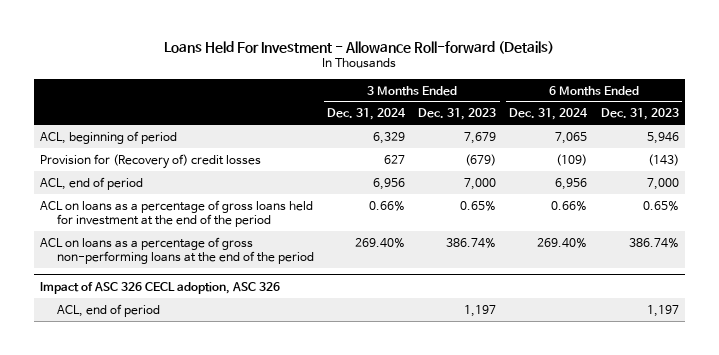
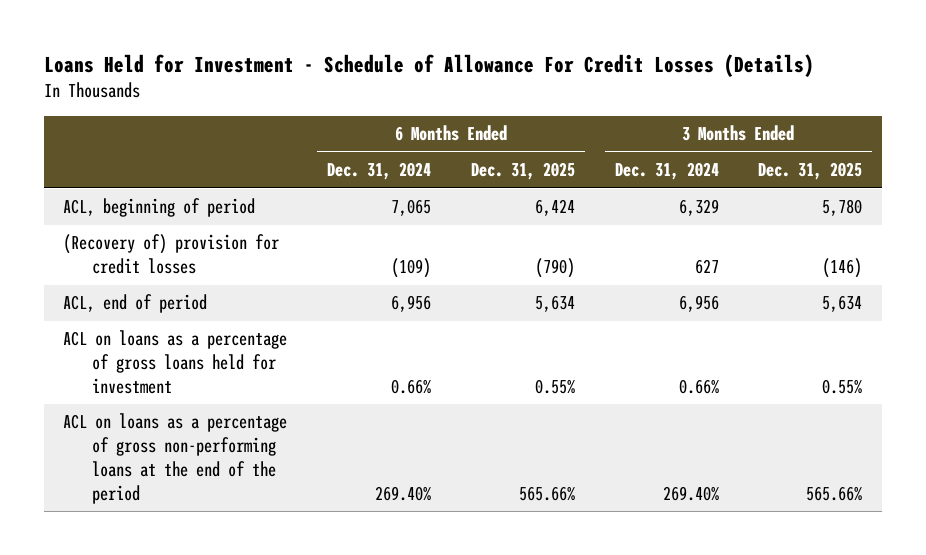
[164,40,555,54] Loans Held For Investment - Allowance Roll-forward (Details) -> [43,54,814,78] Loans Held for Investment - Schedule of Allowance For Credit Losses (Details)
[418,108,497,121] Dec. 31, 2023 -> none
[600,108,679,121] Dec. 31, 2023 -> none
none -> [470,162,575,181] Dec. 31, 2025
none -> [758,162,863,181] Dec. 31, 2025
[40,153,262,169] Provision for (Recovery of) credit losses -> [63,234,280,275] (Recovery of) provision for credit losses
[40,199,314,227] ACL on loans as a percentage of gross loans held for investment at the end of the period -> [63,330,288,394] ACL on loans as a percentage of gross loans held for investment
[40,281,281,294] Impact of ASC 326 CECL adoption, ASC 326 -> none
[56,303,160,317] ACL, end of period -> none

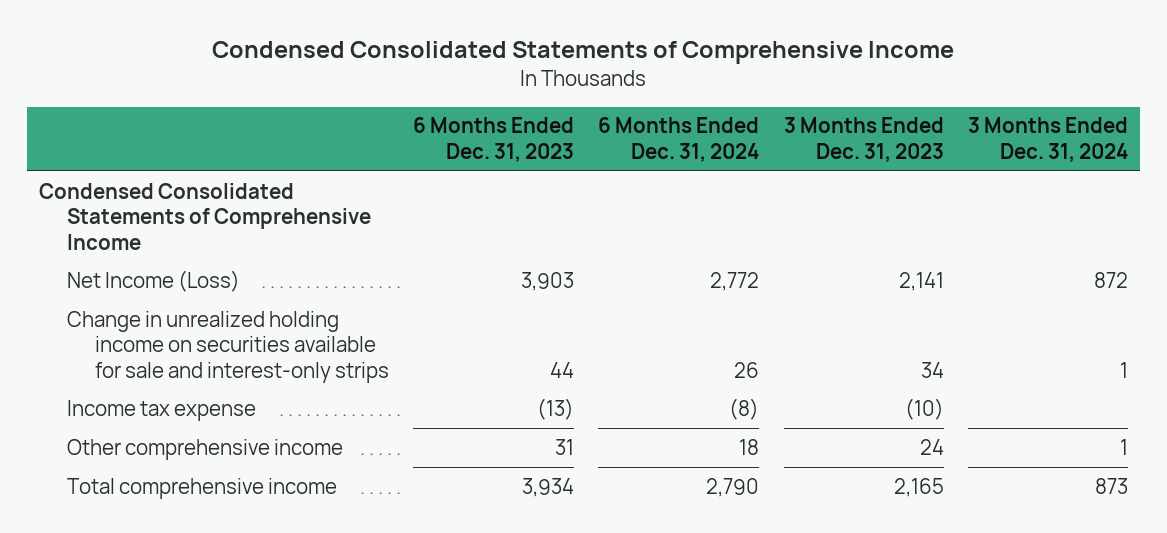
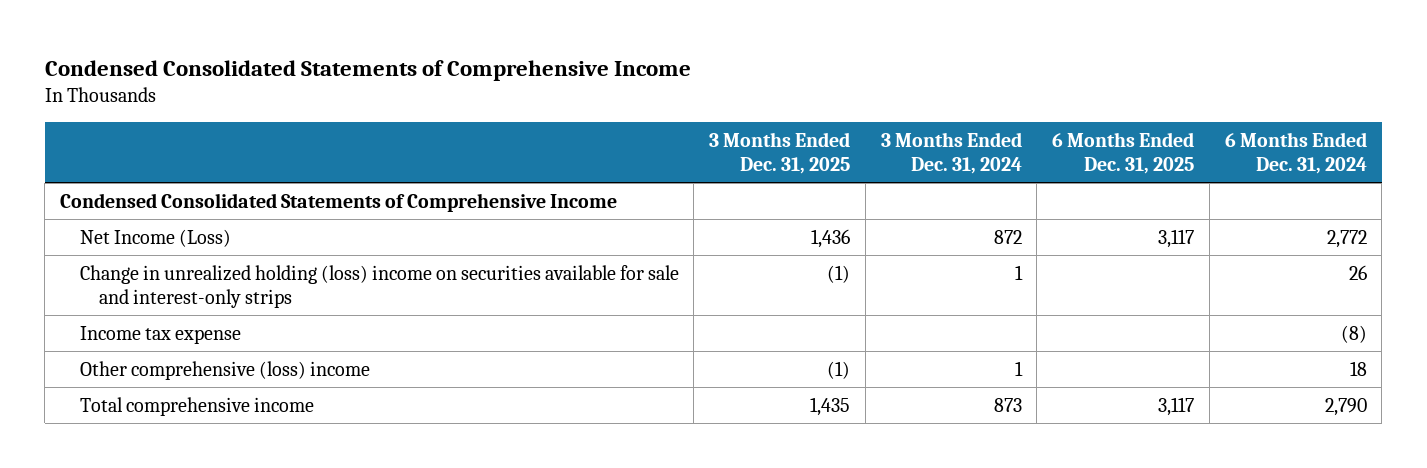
[412,117,574,162] 6 Months Ended Dec. 31, 2023 -> none
[783,117,944,162] 3 Months Ended Dec. 31, 2023 -> none
none -> [709,131,851,174] 3 Months Ended Dec. 31, 2025
none -> [1052,131,1195,174] 6 Months Ended Dec. 31, 2025
[66,310,389,383] Change in unrealized holding income on securities available for sale and interest-only strips -> [79,264,679,308] Change in unrealized holding (loss) income on securities available for sale and interest-only strips
[66,438,343,460] Other comprehensive income -> [79,360,370,380] Other comprehensive (loss) income

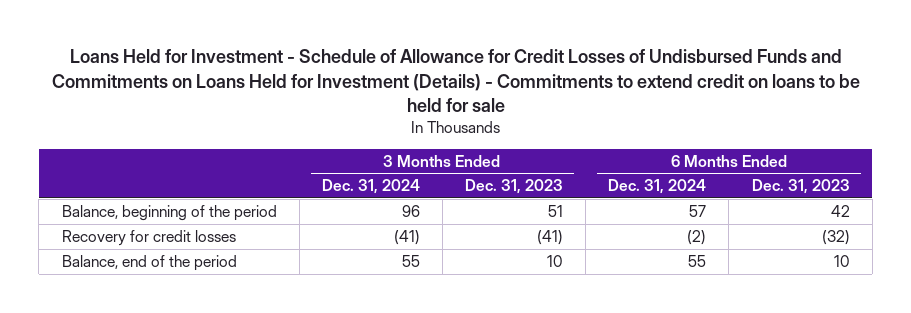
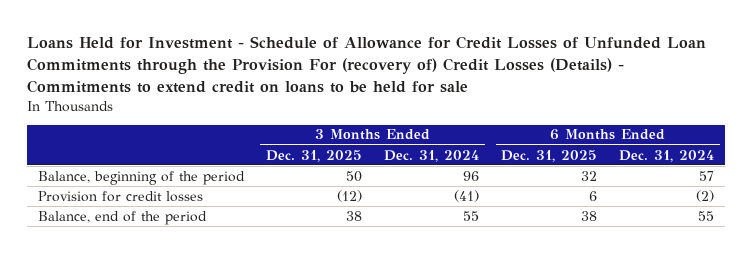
[51,49,860,112] Loans Held for Investment - Schedule of Allowance for Credit Losses of Undisbursed Funds and Commitments on Loans Held for Investment (Details) - Commitments to extend credit on loans to be held for sale -> [26,36,706,93] Loans Held for Investment - Schedule of Allowance for Credit Losses of Unfunded Loan Commitments through the Provision For (recovery of) Credit Losses (Details) - Commitments to extend credit on loans to be held for sale
[465,179,564,195] Dec. 31, 2023 -> none
[751,179,850,195] Dec. 31, 2023 -> none
none -> [265,149,362,162] Dec. 31, 2025
none -> [501,149,598,162] Dec. 31, 2025
[61,229,236,246] Recovery for credit losses -> [37,190,203,202] Provision for credit losses

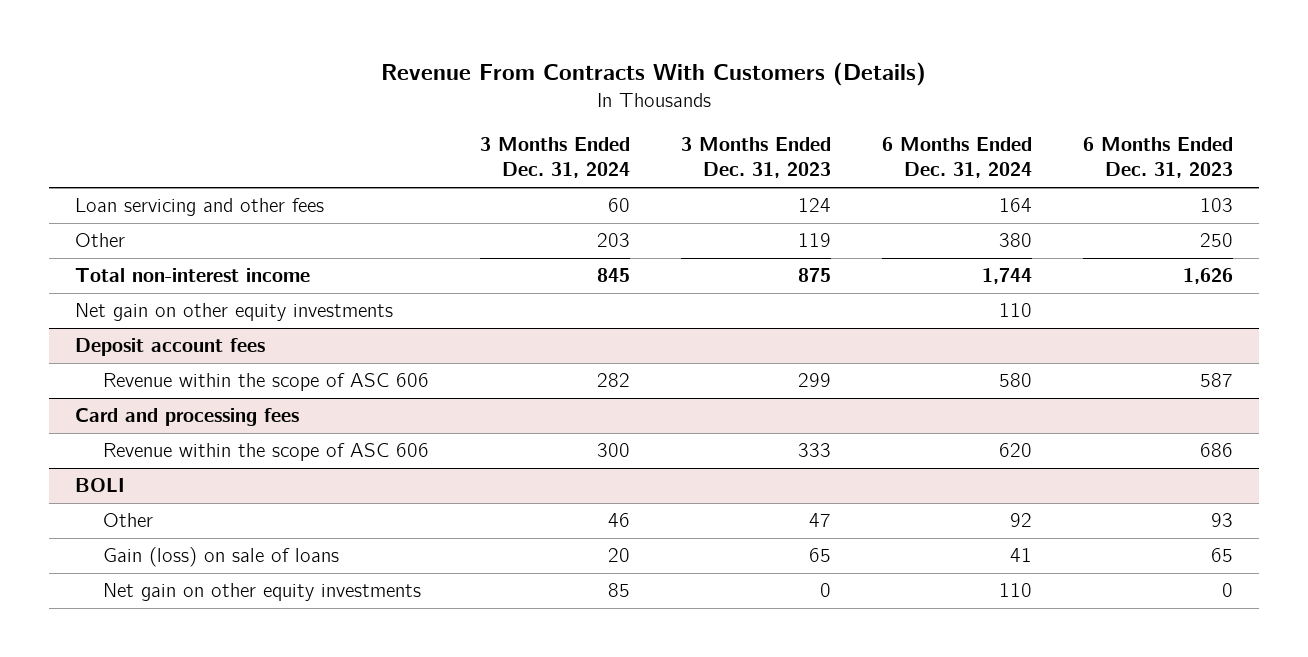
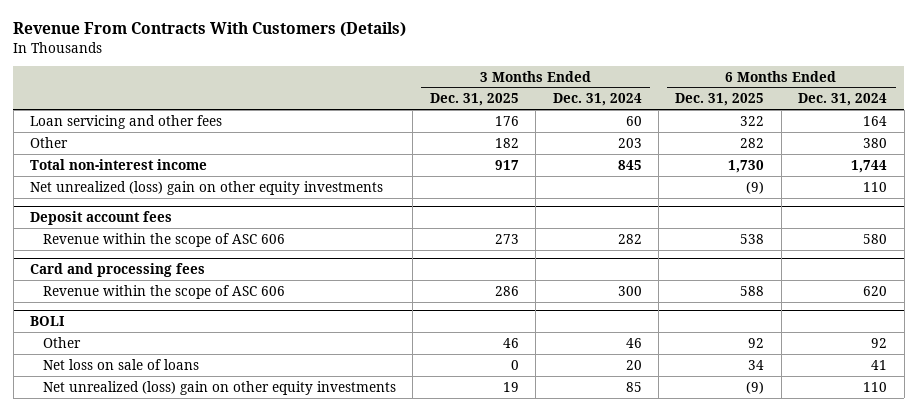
[681,137,832,179] 3 Months Ended Dec. 31, 2023 -> none
[1083,137,1234,179] 6 Months Ended Dec. 31, 2023 -> none
none -> [429,93,519,107] Dec. 31, 2025
none -> [675,93,765,107] Dec. 31, 2025
[74,303,393,322] Net gain on other equity investments -> [30,180,384,195] Net unrealized (loss) gain on other equity investments
[103,547,340,568] Gain (loss) on sale of loans -> [42,358,199,370] Net loss on sale of loans
[103,583,422,602] Net gain on other equity investments -> [42,380,396,395] Net unrealized (loss) gain on other equity investments

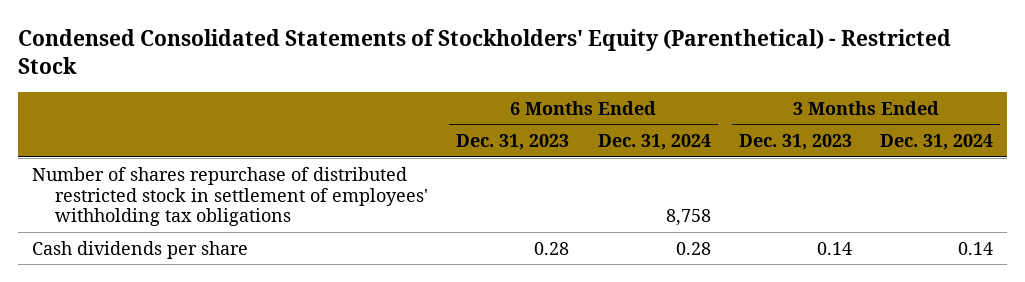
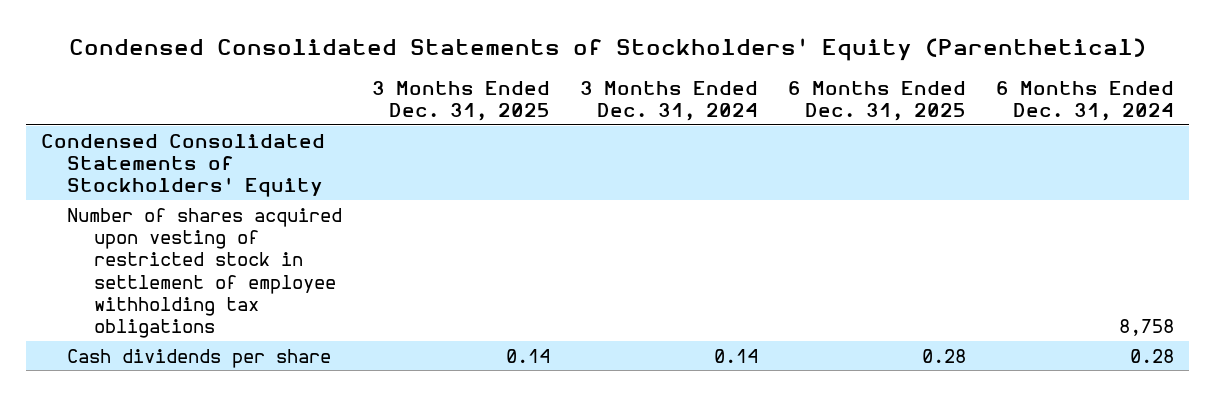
[17,28,951,74] Condensed Consolidated Statements of Stockholders' Equity (Parenthetical) - Restricted Stock -> [68,37,1146,61] Condensed Consolidated Statements of Stockholders' Equity (Parenthetical)
[456,134,570,151] Dec. 31, 2023 -> none
[738,134,852,151] Dec. 31, 2023 -> none
none -> [372,80,551,122] 3 Months Ended Dec. 31, 2025
none -> [788,80,967,122] 6 Months Ended Dec. 31, 2025
none -> [40,133,325,198] Condensed Consolidated Statements of Stockholders' Equity
[32,166,428,227] Number of shares repurchase of distributed restricted stock in settlement of employees' withholding tax obligations -> [67,207,343,339] Number of shares acquired upon vesting of restricted stock in settlement of employee withholding tax obligations

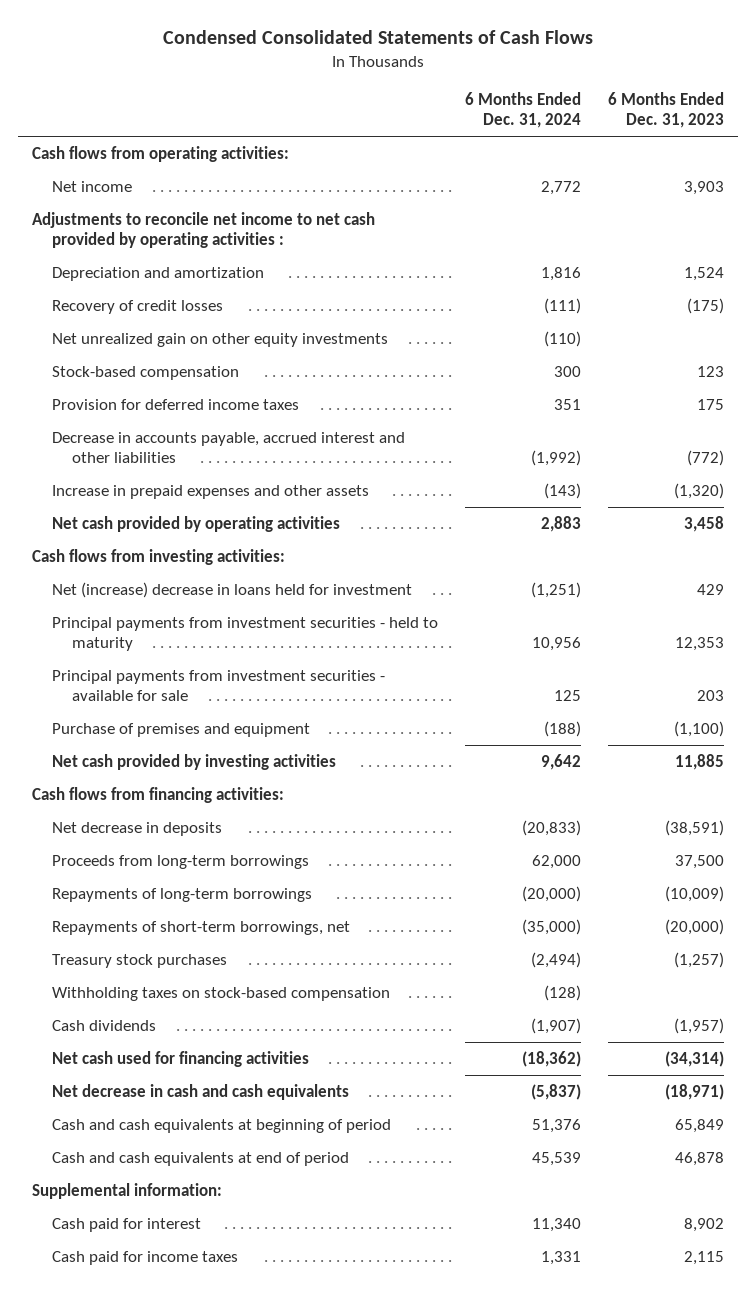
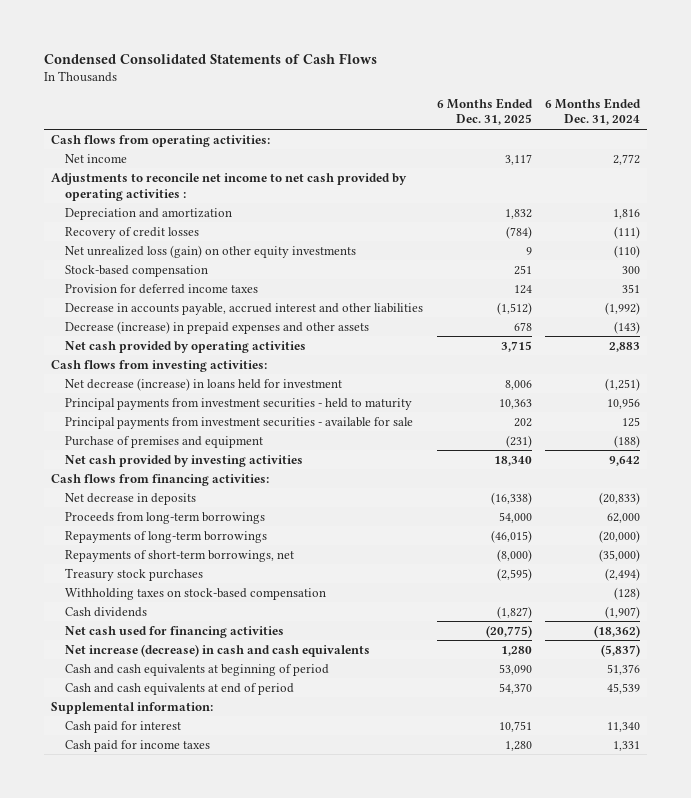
[608,92,725,129] 6 Months Ended Dec. 31, 2023 -> none
none -> [436,97,533,126] 6 Months Ended Dec. 31, 2025
[51,332,388,347] Net unrealized gain on other equity investments -> [65,244,357,258] Net unrealized loss (gain) on other equity investments
[51,484,369,499] Increase in prepaid expenses and other assets -> [65,320,370,334] Decrease (increase) in prepaid expenses and other assets
[51,581,412,598] Net (increase) decrease in loans held for investment -> [65,377,343,391] Net decrease (increase) in loans held for investment
[51,1083,349,1100] Net decrease in cash and cash equivalents -> [65,643,371,657] Net increase (decrease) in cash and cash equivalents

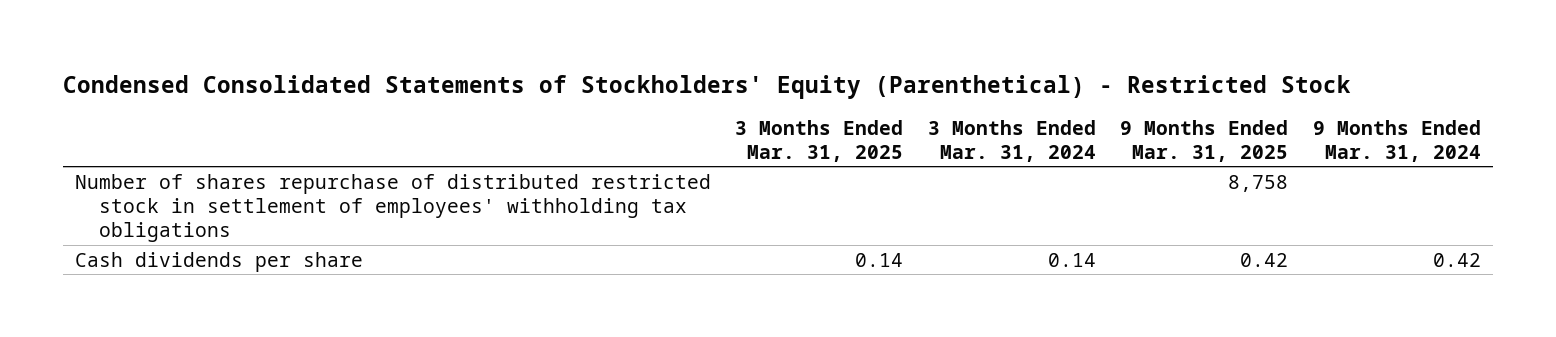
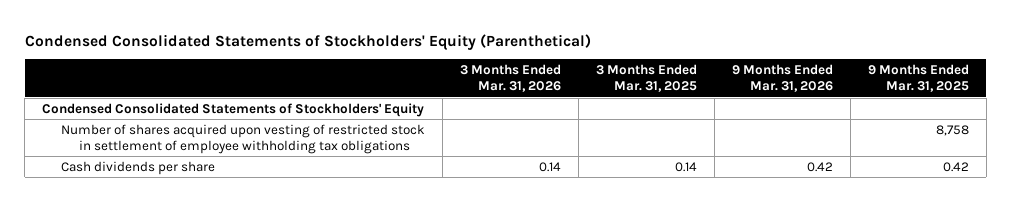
[62,75,1351,100] Condensed Consolidated Statements of Stockholders' Equity (Parenthetical) - Restricted Stock -> [24,33,591,50] Condensed Consolidated Statements of Stockholders' Equity (Parenthetical)
[927,119,1096,162] 3 Months Ended Mar. 31, 2024 -> none
[1312,119,1481,162] 9 Months Ended Mar. 31, 2024 -> none
none -> [459,64,561,93] 3 Months Ended Mar. 31, 2026
none -> [731,64,833,93] 9 Months Ended Mar. 31, 2026
none -> [42,102,425,117] Condensed Consolidated Statements of Stockholders' Equity
[74,173,711,242] Number of shares repurchase of distributed restricted stock in settlement of employees' withholding tax obligations -> [60,123,425,154] Number of shares acquired upon vesting of restricted stock in settlement of employee withholding tax obligations

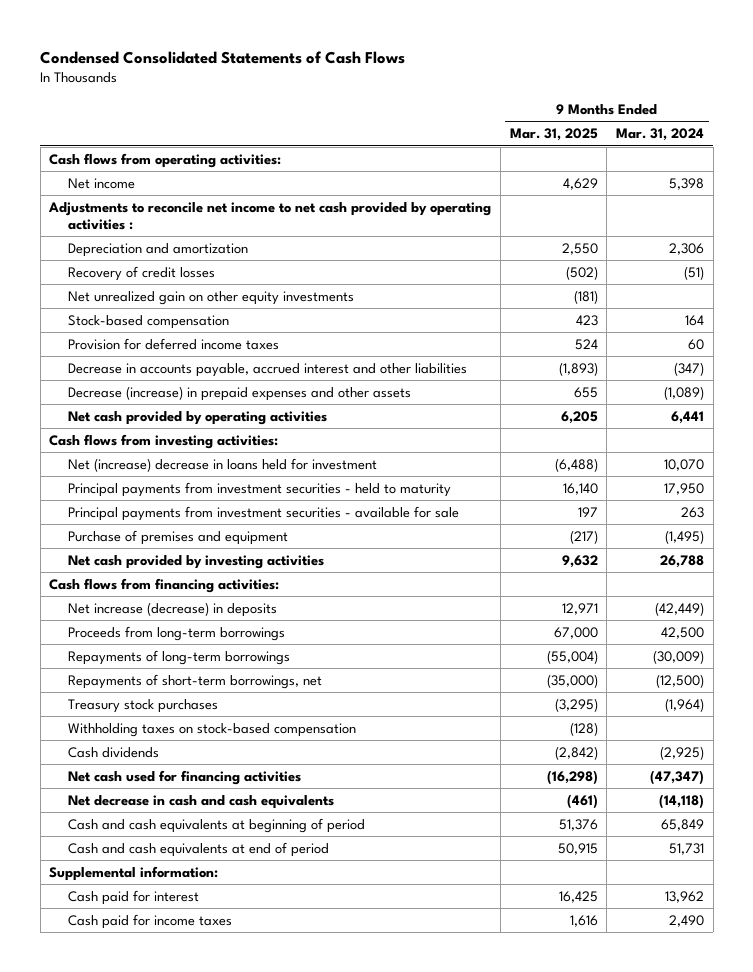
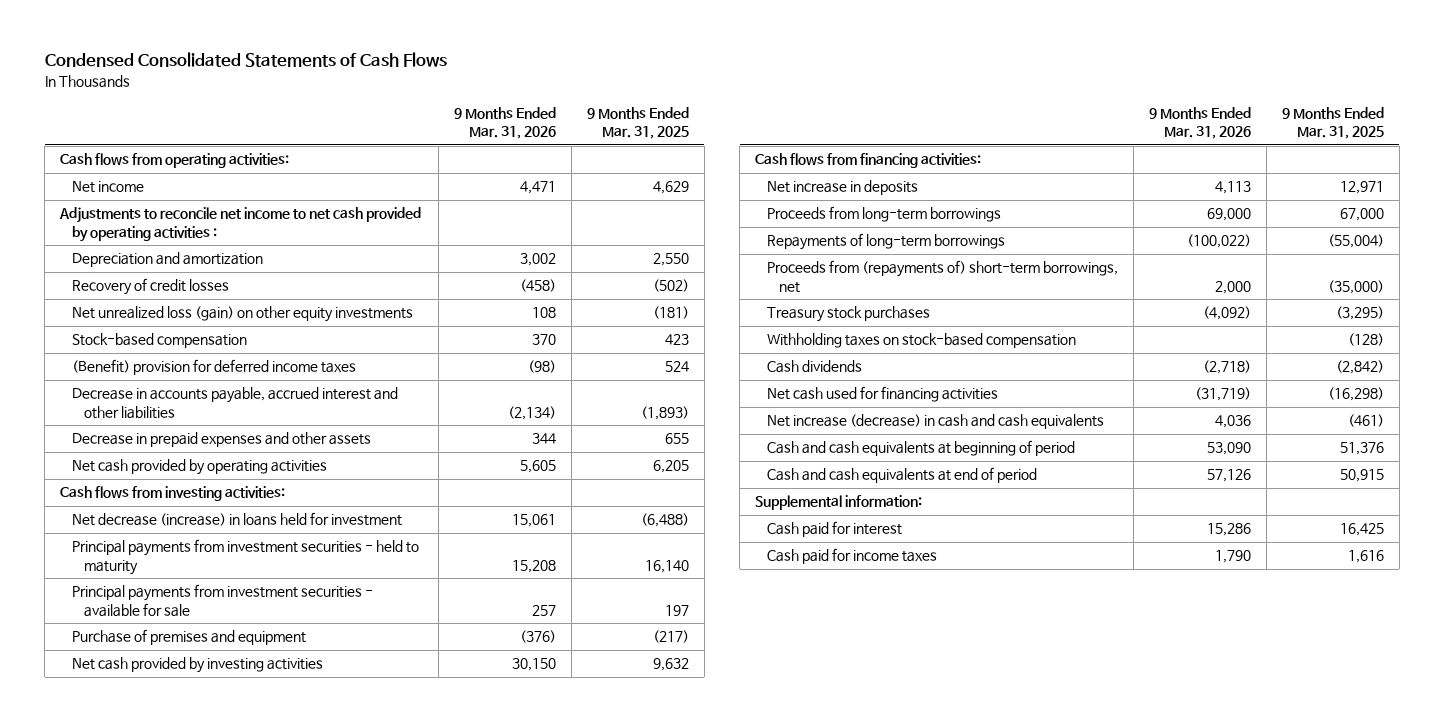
[615,128,704,142] Mar. 31, 2024 -> none
none -> [453,107,556,140] 9 Months Ended Mar. 31, 2026
[68,290,355,305] Net unrealized gain on other equity investments -> [71,306,413,323] Net unrealized loss (gain) on other equity investments
[68,337,280,350] Provision for deferred income taxes -> [71,359,356,376] (Benefit) provision for deferred income taxes
[68,385,412,401] Decrease (increase) in prepaid expenses and other assets -> [71,432,371,448] Decrease in prepaid expenses and other assets
[68,457,378,472] Net (increase) decrease in loans held for investment -> [71,512,402,527] Net decrease (increase) in loans held for investment
[68,601,278,617] Net increase (decrease) in deposits -> [766,180,918,196] Net increase in deposits
[68,673,323,689] Repayments of short-term borrowings, net -> [766,260,1118,293] Proceeds from (repayments of) short-term borrowings, net
[68,794,335,809] Net decrease in cash and cash equivalents -> [766,414,1104,430] Net increase (decrease) in cash and cash equivalents

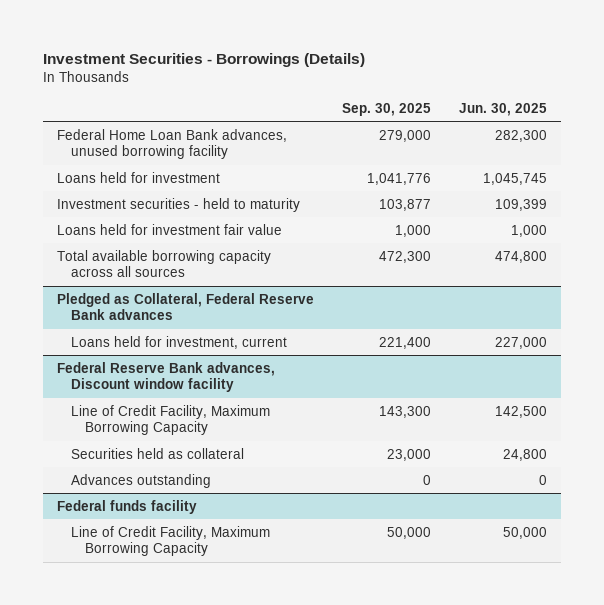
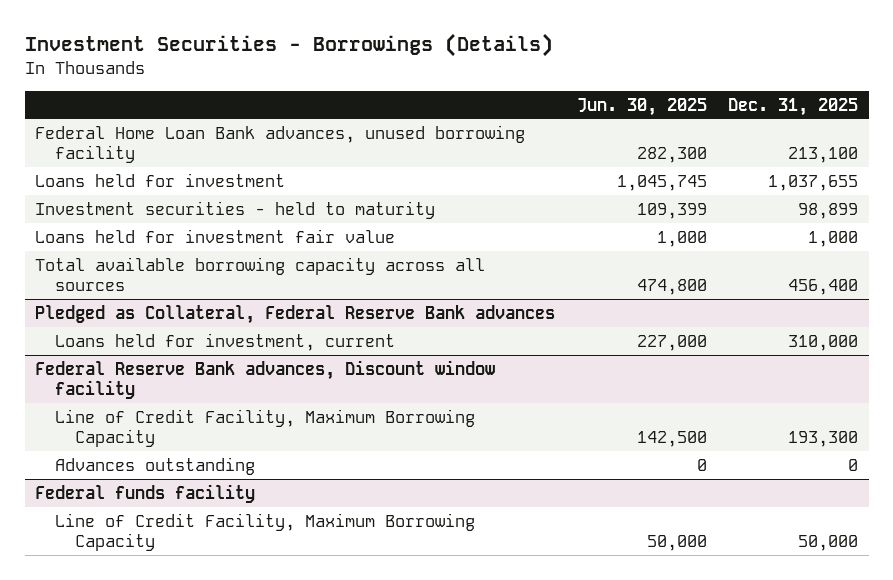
[341,102,431,116] Sep. 30, 2025 -> none
none -> [728,97,859,116] Dec. 31, 2025
[70,447,244,459] Securities held as collateral -> none

